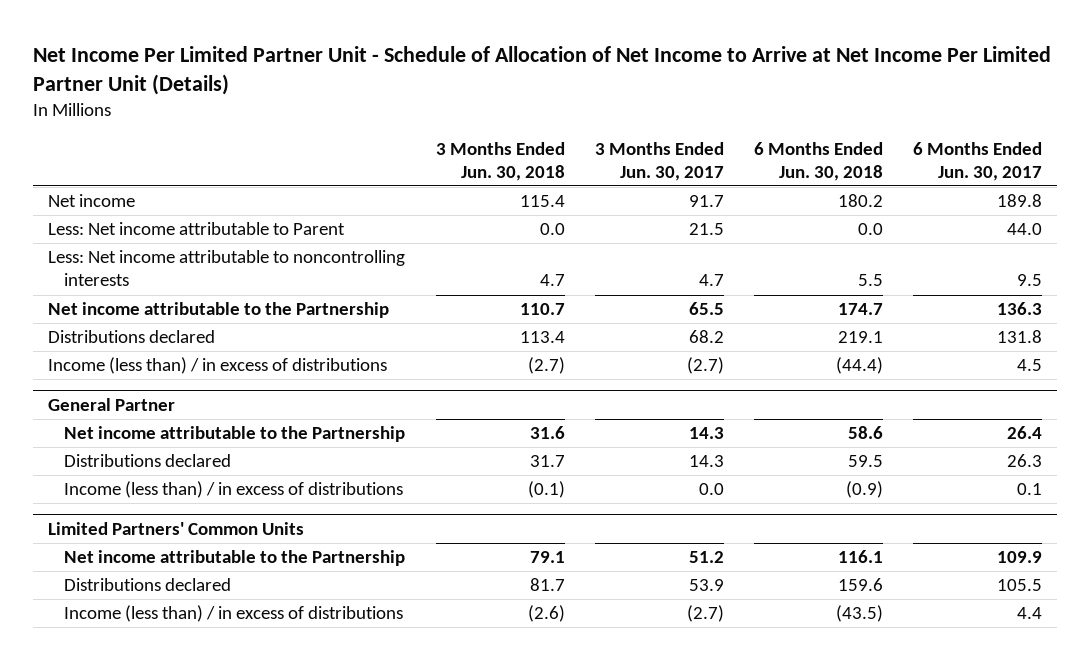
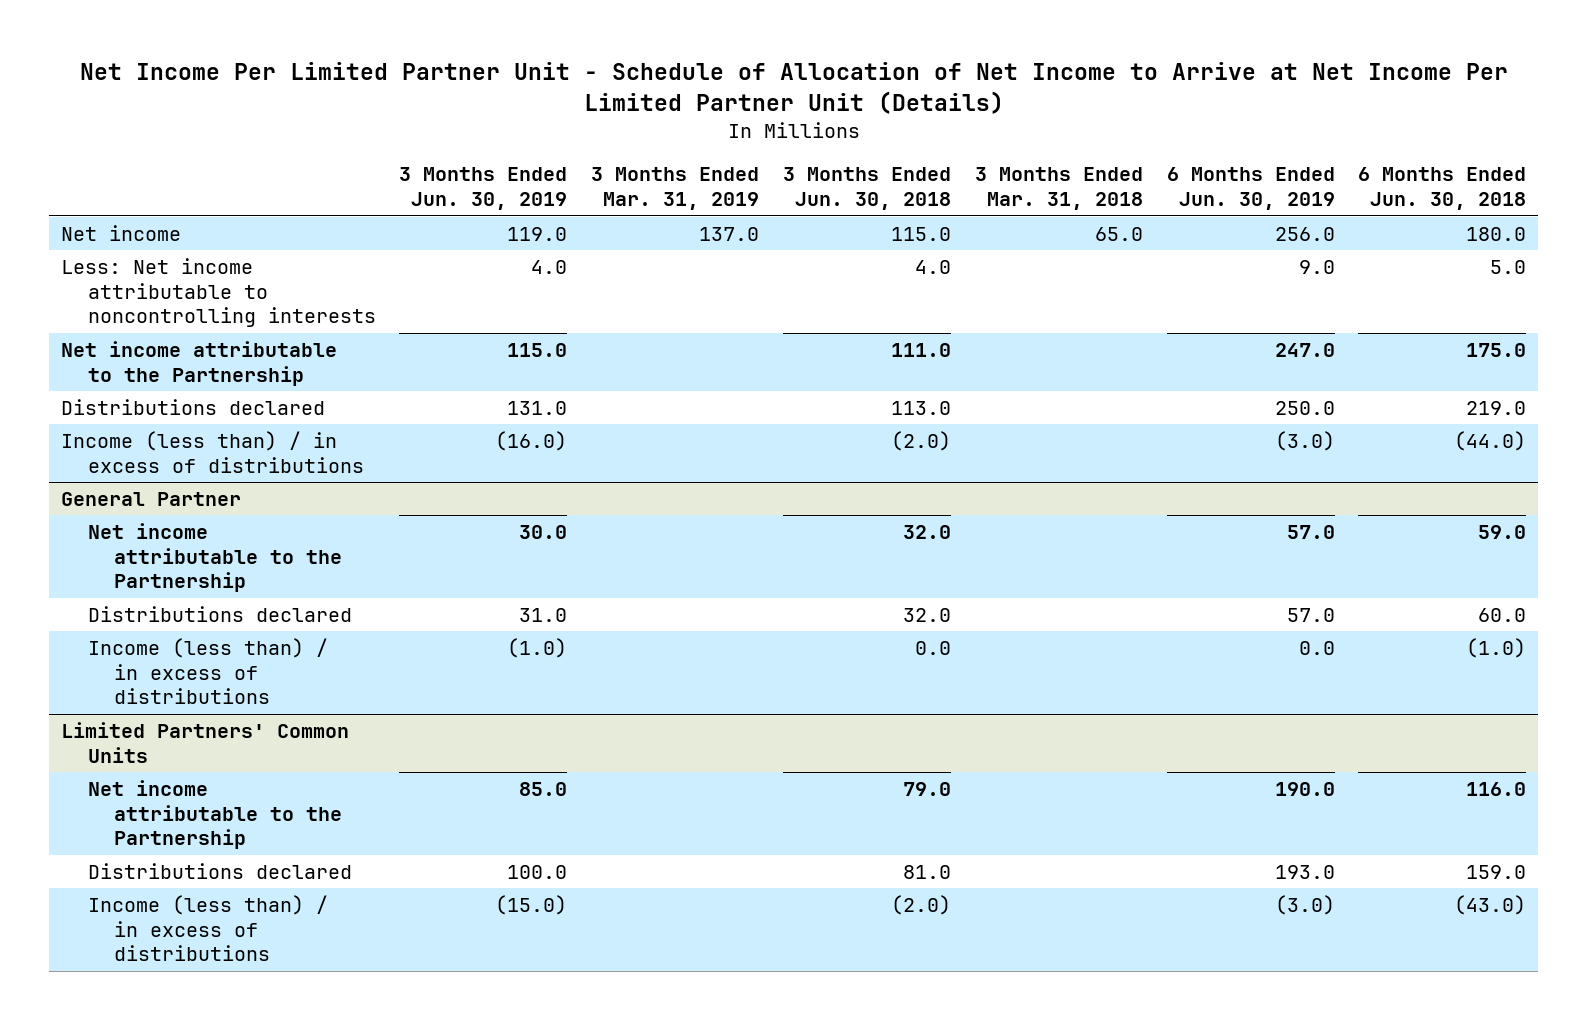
[594,141,724,181] 3 Months Ended Jun. 30, 2017 -> none
[912,141,1042,181] 6 Months Ended Jun. 30, 2017 -> none
none -> [399,167,568,211] 3 Months Ended Jun. 30, 2019
none -> [591,167,760,211] 3 Months Ended Mar. 31, 2019
none -> [974,167,1143,211] 3 Months Ended Mar. 31, 2018
none -> [1166,167,1335,211] 6 Months Ended Jun. 30, 2019
[47,222,345,236] Less: Net income attributable to Parent -> none
[519,195,565,208] 115.4 -> [891,226,952,241] 115.0
[837,194,883,208] 180.2 -> [1466,226,1527,241] 180.0
[539,274,565,287] 4.7 -> [915,259,952,274] 4.0
[857,274,883,287] 5.5 -> [1490,259,1527,274] 5.0
[519,303,565,316] 110.7 -> [891,342,952,357] 111.0
[837,303,883,316] 174.7 -> [1466,342,1527,357] 175.0
[519,331,565,344] 113.4 -> [891,400,952,415] 113.0
[837,331,883,344] 219.1 -> [1466,400,1527,415] 219.0
[527,357,565,375] (2.7) -> [891,430,952,451] (2.0)
[835,357,883,375] (44.4) -> [1454,430,1527,451] (44.0)
[529,426,565,440] 31.6 -> [903,524,952,539] 32.0
[847,426,883,440] 58.6 -> [1478,524,1527,539] 59.0
[529,455,565,468] 31.7 -> [903,607,952,622] 32.0
[847,455,883,468] 59.5 -> [1478,607,1527,622] 60.0
[527,481,565,499] (0.1) -> [915,640,952,655] 0.0
[845,481,883,499] (0.9) -> [1466,637,1527,658] (1.0)
[529,551,565,564] 79.1 -> [903,781,952,796] 79.0
[837,550,883,564] 116.1 -> [1466,781,1527,796] 116.0
[529,578,565,592] 81.7 -> [903,864,952,879] 81.0
[837,578,883,592] 159.6 -> [1466,864,1527,879] 159.0
[527,605,565,623] (2.6) -> [891,894,952,915] (2.0)
[835,605,883,623] (43.5) -> [1454,894,1527,915] (43.0)

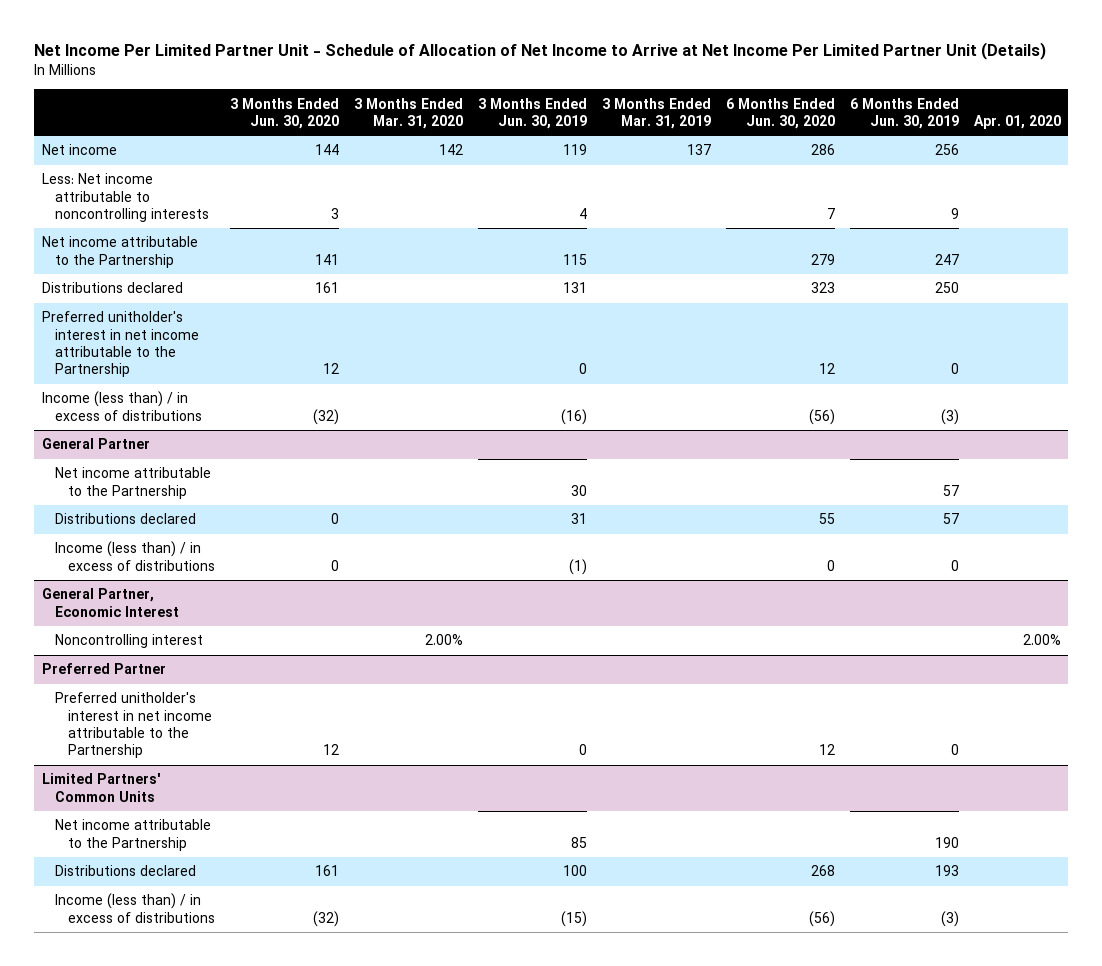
[783,167,952,211] 3 Months Ended Jun. 30, 2018 -> none
[974,167,1143,211] 3 Months Ended Mar. 31, 2018 -> none
[1358,167,1527,211] 6 Months Ended Jun. 30, 2018 -> none
none -> [230,97,340,129] 3 Months Ended Jun. 30, 2020
none -> [354,97,464,129] 3 Months Ended Mar. 31, 2020
none -> [725,97,835,129] 6 Months Ended Jun. 30, 2020
none -> [973,114,1061,129] Apr. 01, 2020
[507,226,568,241] 119.0 -> [563,144,588,156] 119
[699,226,760,241] 137.0 -> [687,144,712,156] 137
[1274,226,1335,241] 256.0 -> [934,144,959,156] 256
[531,259,568,274] 4.0 -> [579,208,588,220] 4
[1298,259,1335,274] 9.0 -> [950,208,959,220] 9
[507,342,568,357] 115.0 -> [563,253,588,265] 115
[1274,342,1335,357] 247.0 -> [934,253,959,265] 247
[507,400,568,415] 131.0 -> [563,282,588,294] 131
[1274,400,1335,415] 250.0 -> [934,282,959,294] 250
none -> [41,311,200,378] Preferred unitholder's interest in net income attributable to the Partnership
[495,430,568,451] (16.0) -> [561,408,588,425] (16)
[1274,430,1335,451] (3.0) -> [940,408,959,425] (3)
[519,524,568,539] 30.0 -> [571,484,588,496] 30
[1286,524,1335,539] 57.0 -> [942,484,959,496] 57
[519,607,568,622] 31.0 -> [571,513,588,525] 31
[1286,607,1335,622] 57.0 -> [942,513,959,525] 57
[507,637,568,658] (1.0) -> [569,558,588,575] (1)
[1298,640,1335,655] 0.0 -> [950,559,959,571] 0
none -> [41,588,180,617] General Partner, Economic Interest
none -> [55,634,204,649] Noncontrolling interest
none -> [41,663,166,675] Preferred Partner
none -> [55,692,213,759] Preferred unitholder's interest in net income attributable to the Partnership
[519,781,568,796] 85.0 -> [571,836,588,848] 85
[1274,781,1335,796] 190.0 -> [934,836,959,848] 190
[507,864,568,879] 100.0 -> [563,865,588,877] 100
[1274,864,1335,879] 193.0 -> [934,865,959,877] 193
[495,894,568,915] (15.0) -> [561,910,588,927] (15)
[1274,894,1335,915] (3.0) -> [940,910,959,927] (3)

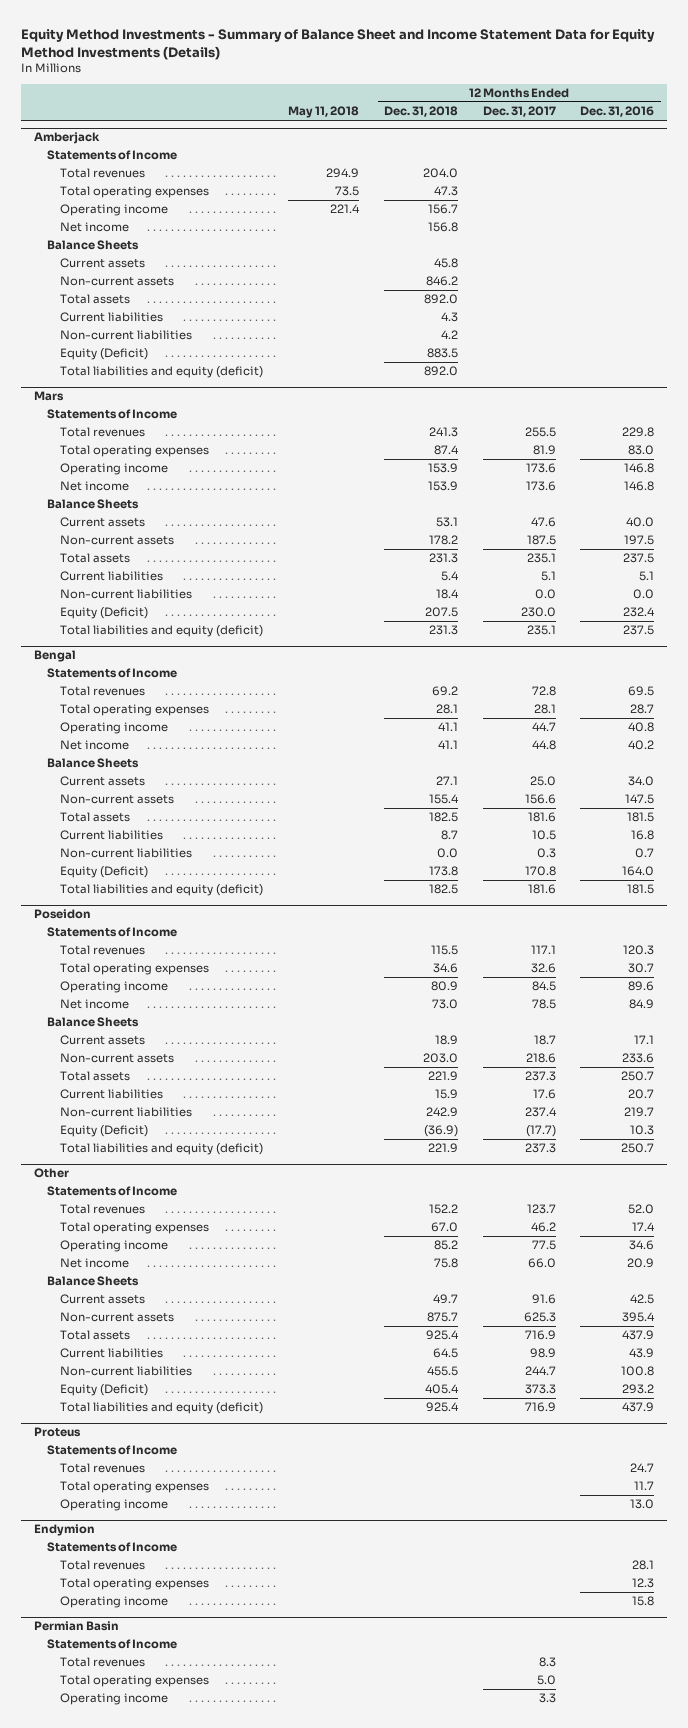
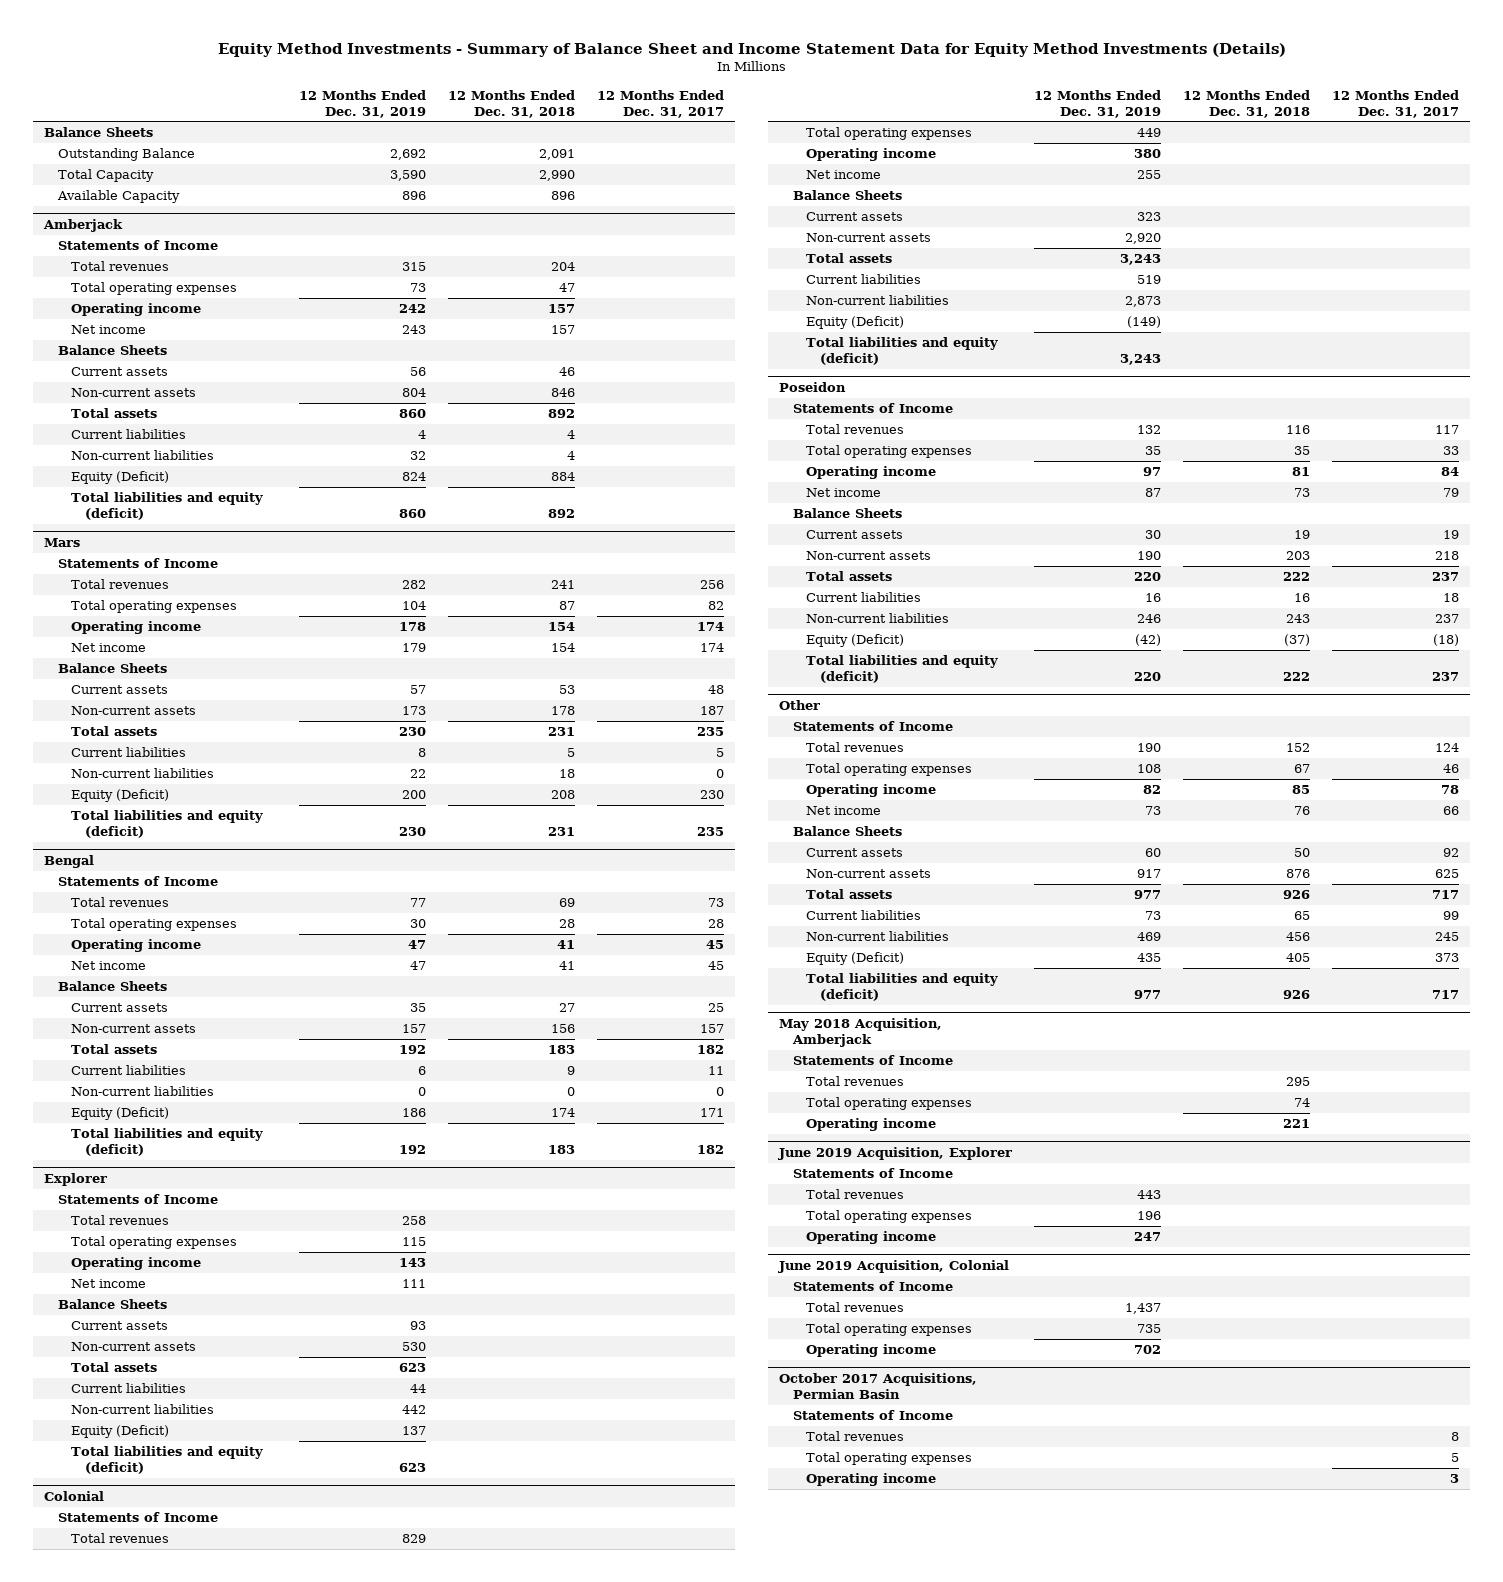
[288,106,360,119] May 11, 2018 -> none
[580,106,655,118] Dec. 31, 2016 -> none
none -> [299,89,427,118] 12 Months Ended Dec. 31, 2019
none -> [44,127,154,138] Balance Sheets
none -> [57,148,195,162] Outstanding Balance
none -> [57,169,154,183] Total Capacity
none -> [56,190,180,204] Available Capacity
[422,168,458,179] 204.0 -> [551,262,576,272] 204
[433,186,458,197] 47.3 -> [559,283,576,293] 47
[427,204,458,215] 156.7 -> [548,304,576,314] 157
[427,222,458,233] 156.8 -> [551,325,576,335] 157
[433,258,458,269] 45.8 -> [559,367,576,377] 46
[425,276,458,287] 846.2 -> [551,388,576,398] 846
[423,294,458,305] 892.0 -> [548,409,576,419] 892
[440,312,458,323] 4.3 -> [567,430,576,440] 4
[440,330,458,340] 4.2 -> [567,451,576,461] 4
[426,348,458,359] 883.5 -> [551,472,576,482] 884
[423,366,458,377] 892.0 -> [548,509,576,519] 892
[428,427,458,438] 241.3 -> [551,580,576,590] 241
[524,427,556,438] 255.5 -> [700,580,725,590] 256
[433,445,459,456] 87.4 -> [559,601,576,611] 87
[532,445,556,456] 81.9 -> [708,601,725,611] 82
[427,463,458,474] 153.9 -> [548,622,576,632] 154
[525,463,556,474] 173.6 -> [697,622,725,632] 174
[427,481,458,492] 153.9 -> [551,643,576,653] 154
[525,481,556,492] 173.6 -> [700,643,725,653] 174
[435,517,458,528] 53.1 -> [559,685,576,695] 53
[530,517,556,528] 47.6 -> [708,685,725,695] 48
[428,535,458,546] 178.2 -> [551,706,576,716] 178
[526,535,556,546] 187.5 -> [700,706,725,716] 187
[428,553,458,564] 231.3 -> [548,727,576,737] 231
[526,553,556,564] 235.1 -> [697,727,725,737] 235
[440,571,459,582] 5.4 -> [567,748,576,758] 5
[540,571,556,582] 5.1 -> [716,748,725,758] 5
[435,589,459,600] 18.4 -> [559,769,576,779] 18
[534,589,556,600] 0.0 -> [716,769,725,779] 0
[424,607,458,618] 207.5 -> [551,790,576,800] 208
[520,607,556,618] 230.0 -> [700,790,725,800] 230
[428,625,458,636] 231.3 -> [548,827,576,837] 231
[526,625,556,636] 235.1 -> [697,827,725,837] 235
[431,686,458,697] 69.2 -> [559,898,576,908] 69
[531,686,556,697] 72.8 -> [708,898,725,908] 73
[435,704,458,715] 28.1 -> [559,919,576,929] 28
[533,704,556,715] 28.1 -> [708,919,725,929] 28
[437,722,458,732] 41.1 -> [557,940,576,950] 41
[531,722,556,732] 44.7 -> [706,940,725,950] 45
[437,740,458,750] 41.1 -> [559,961,576,971] 41
[531,740,556,751] 44.8 -> [708,961,725,971] 45
[435,776,458,786] 27.1 -> [559,1003,576,1013] 27
[529,776,556,787] 25.0 -> [708,1003,725,1013] 25
[428,794,459,805] 155.4 -> [551,1024,576,1034] 156
[524,794,556,805] 156.6 -> [700,1024,725,1034] 157
[428,812,458,823] 182.5 -> [548,1045,576,1055] 183
[527,812,556,823] 181.6 -> [697,1045,725,1055] 182
[440,830,458,841] 8.7 -> [567,1066,576,1076] 9
[531,830,556,841] 10.5 -> [708,1066,725,1076] 11
[436,848,458,859] 0.0 -> [567,1087,576,1097] 0
[536,848,556,859] 0.3 -> [716,1087,725,1097] 0
[428,866,458,877] 173.8 -> [551,1108,576,1118] 174
[524,866,556,877] 170.8 -> [700,1108,725,1118] 171
[428,884,458,895] 182.5 -> [548,1145,576,1155] 183
[527,884,556,895] 181.6 -> [697,1145,725,1155] 182
none -> [44,1173,108,1187] Explorer
none -> [57,1194,218,1205] Statements of Income
none -> [71,1215,170,1226] Total revenues
none -> [71,1236,238,1250] Total operating expenses
none -> [71,1257,202,1271] Operating income
none -> [71,1279,147,1289] Net income
none -> [57,1299,167,1310] Balance Sheets
none -> [71,1321,169,1331] Current assets
none -> [71,1342,197,1352] Non-current assets
none -> [71,1362,158,1373] Total assets
none -> [71,1383,187,1394] Current liabilities
none -> [71,1404,215,1415] Non-current liabilities
none -> [71,1425,170,1439] Equity (Deficit)
none -> [71,1446,264,1475] Total liabilities and equity (deficit)
none -> [44,1491,105,1502] Colonial
none -> [57,1512,218,1523] Statements of Income
none -> [71,1533,170,1544] Total revenues
none -> [806,127,973,141] Total operating expenses
none -> [806,148,937,162] Operating income
none -> [806,170,882,180] Net income
none -> [792,190,902,201] Balance Sheets
none -> [806,212,904,222] Current assets
none -> [806,233,932,243] Non-current assets
none -> [806,253,893,264] Total assets
none -> [806,274,922,285] Current liabilities
none -> [806,295,950,306] Non-current liabilities
none -> [806,316,905,330] Equity (Deficit)
none -> [806,337,999,366] Total liabilities and equity (deficit)
[430,945,458,956] 115.5 -> [1286,425,1311,435] 116
[530,945,556,955] 117.1 -> [1435,425,1460,435] 117
[432,963,458,974] 34.6 -> [1294,446,1311,456] 35
[530,963,556,974] 32.6 -> [1443,446,1460,456] 33
[430,981,458,992] 80.9 -> [1292,467,1311,477] 81
[531,981,556,992] 84.5 -> [1441,467,1460,477] 84
[431,999,458,1010] 73.0 -> [1294,488,1311,498] 73
[531,999,556,1010] 78.5 -> [1443,488,1460,498] 79
[434,1035,458,1046] 18.9 -> [1294,530,1311,540] 19
[533,1035,556,1046] 18.7 -> [1443,530,1460,540] 19
[422,1053,458,1064] 203.0 -> [1286,551,1311,561] 203
[525,1053,556,1064] 218.6 -> [1435,551,1460,561] 218
[427,1071,458,1082] 221.9 -> [1283,572,1311,582] 222
[524,1071,556,1082] 237.3 -> [1432,572,1460,582] 237
[434,1089,458,1100] 15.9 -> [1294,593,1311,603] 16
[532,1089,556,1100] 17.6 -> [1443,593,1460,603] 18
[425,1107,458,1118] 242.9 -> [1286,614,1311,624] 243
[524,1107,557,1118] 237.4 -> [1435,614,1460,624] 237
[423,1125,458,1138] (36.9) -> [1284,634,1311,647] (37)
[525,1125,556,1138] (17.7) -> [1433,634,1460,647] (18)
[427,1143,458,1154] 221.9 -> [1283,672,1311,682] 222
[524,1143,556,1154] 237.3 -> [1432,672,1460,682] 237
[428,1204,458,1215] 152.2 -> [1286,743,1311,753] 152
[526,1204,556,1215] 123.7 -> [1435,743,1460,753] 124
[430,1222,458,1233] 67.0 -> [1294,764,1311,774] 67
[530,1222,556,1233] 46.2 -> [1443,764,1460,774] 46
[433,1240,458,1251] 85.2 -> [1292,785,1311,795] 85
[531,1240,556,1251] 77.5 -> [1441,785,1460,795] 78
[433,1258,458,1269] 75.8 -> [1294,806,1311,816] 76
[527,1258,556,1269] 66.0 -> [1443,806,1460,816] 66
[33,1427,81,1438] Proteus -> none
[432,1294,458,1305] 49.7 -> [1294,848,1311,858] 50
[531,1294,556,1305] 91.6 -> [1443,848,1460,858] 92
[426,1312,458,1323] 875.7 -> [1286,869,1311,879] 876
[523,1312,556,1323] 625.3 -> [1435,869,1460,879] 625
[425,1330,459,1341] 925.4 -> [1283,890,1311,900] 926
[524,1330,556,1341] 716.9 -> [1432,890,1460,900] 717
[432,1348,458,1359] 64.5 -> [1294,911,1311,921] 65
[529,1348,556,1359] 98.9 -> [1443,911,1460,921] 99
[426,1366,458,1377] 455.5 -> [1286,932,1311,942] 456
[524,1366,556,1376] 244.7 -> [1435,932,1460,942] 245
[424,1384,459,1395] 405.4 -> [1286,953,1311,963] 405
[524,1384,556,1395] 373.3 -> [1435,953,1460,963] 373
[425,1402,459,1413] 925.4 -> [1283,990,1311,1000] 926
[524,1402,556,1413] 716.9 -> [1432,990,1460,1000] 717
none -> [779,1018,943,1048] May 2018 Acquisition, Amberjack
none -> [806,1076,905,1087] Total revenues
none -> [806,1097,973,1111] Total operating expenses
none -> [806,1118,937,1132] Operating income
none -> [778,1147,1013,1161] June 2019 Acquisition, Explorer
none -> [792,1168,953,1179] Statements of Income
[33,1524,95,1537] Endymion -> none
none -> [778,1260,1010,1274] June 2019 Acquisition, Colonial
[33,1621,119,1632] Permian Basin -> none
none -> [779,1373,978,1400] October 2017 Acquisitions, Permian Basin
[538,1657,556,1668] 8.3 -> [1451,1432,1460,1442] 8
[536,1675,556,1686] 5.0 -> [1451,1453,1460,1463] 5
[538,1693,556,1704] 3.3 -> [1450,1474,1460,1484] 3

